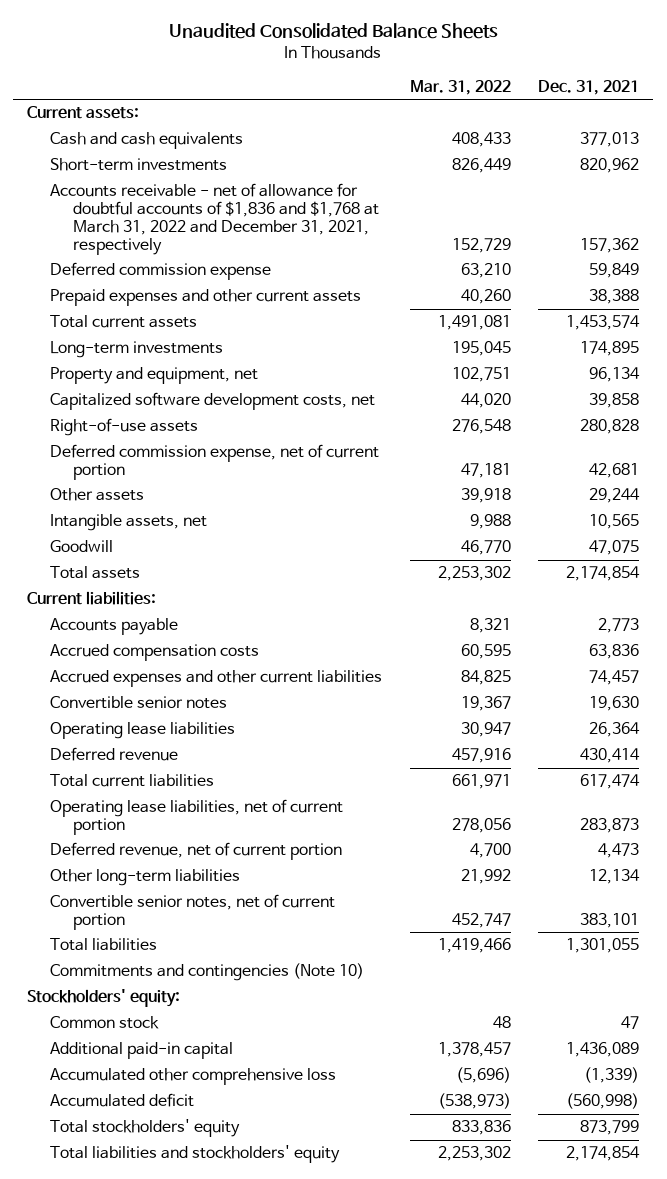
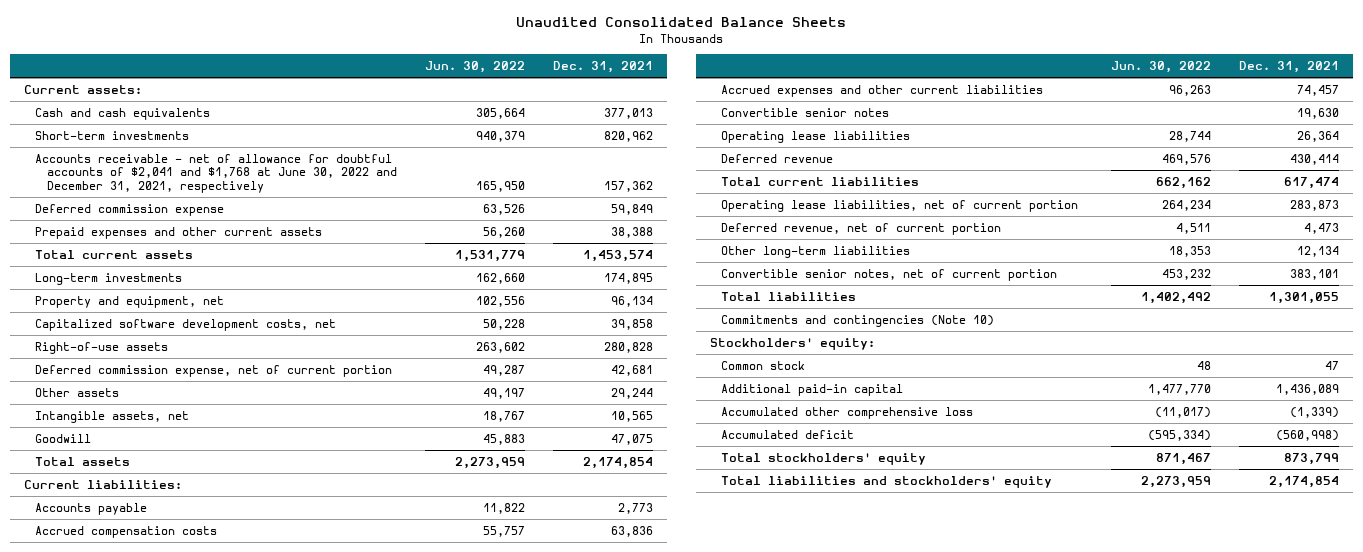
[409,79,511,95] Mar. 31, 2022 -> none
none -> [424,61,525,74] Jun. 30, 2022
[50,183,380,255] Accounts receivable - net of allowance for doubtful accounts of $1,836 and $1,768 at March 31, 2022 and December 31, 2021, respectively -> [35,153,397,194] Accounts receivable - net of allowance for doubtful accounts of $2,041 and $1,768 at June 30, 2022 and December 31, 2021, respectively

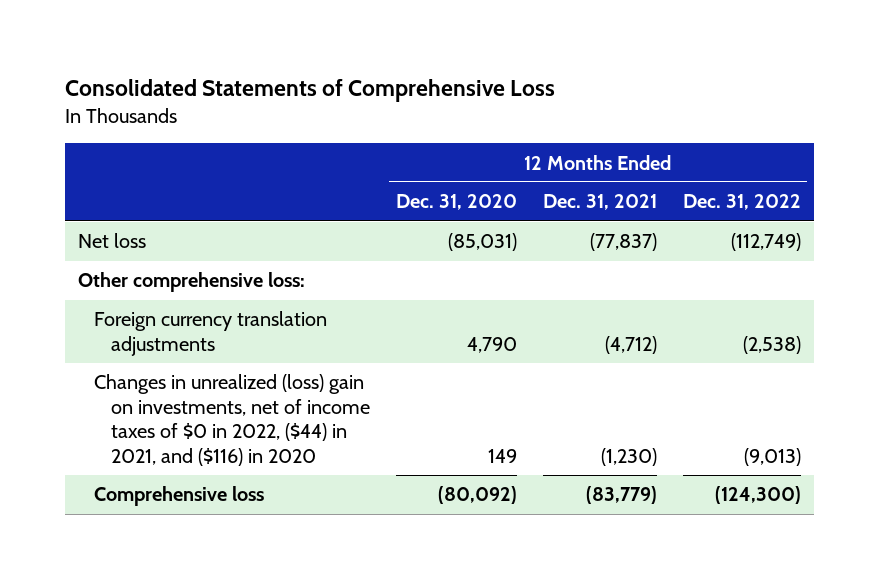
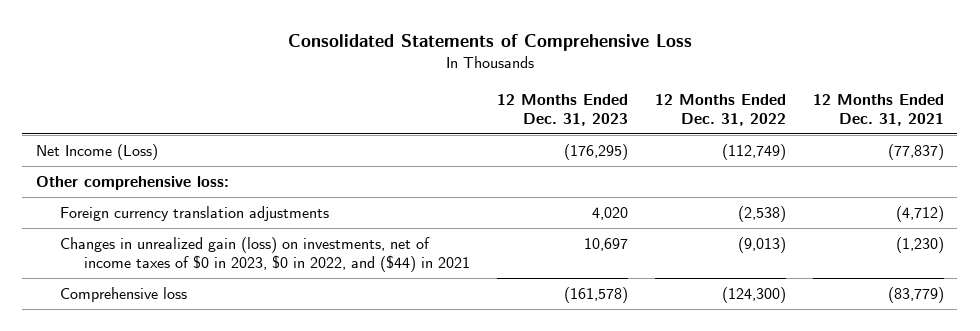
[395,194,517,211] Dec. 31, 2020 -> none
none -> [496,93,628,126] 12 Months Ended Dec. 31, 2023
[77,233,146,249] Net loss -> [36,143,159,160] Net Income (Loss)
[94,374,370,466] Changes in unrealized (loss) gain on investments, net of income taxes of $0 in 2022, ($44) in 2021, and ($116) in 2020 -> [59,236,470,273] Changes in unrealized gain (loss) on investments, net of income taxes of $0 in 2023, $0 in 2022, and ($44) in 2021

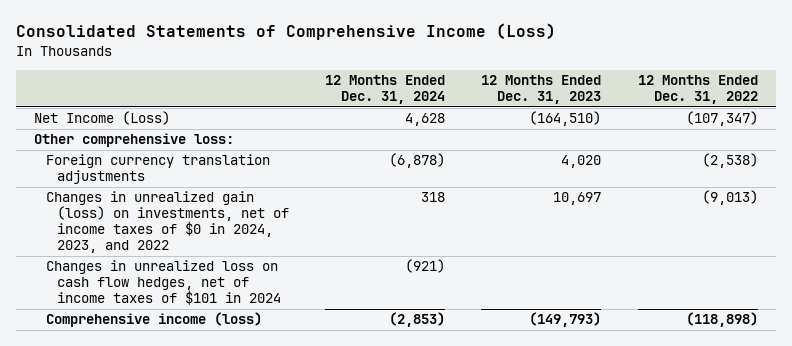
[287,33,692,51] Consolidated Statements of Comprehensive Loss -> [16,23,557,41] Consolidated Statements of Comprehensive Income (Loss)
[812,93,944,126] 12 Months Ended Dec. 31, 2021 -> none
none -> [325,75,446,105] 12 Months Ended Dec. 31, 2024
[563,143,628,160] (176,295) -> [529,111,602,127] (164,510)
[721,143,786,160] (112,749) -> [685,111,758,127] (107,347)
[59,236,470,273] Changes in unrealized gain (loss) on investments, net of income taxes of $0 in 2023, $0 in 2022, and ($44) in 2021 -> [45,191,289,254] Changes in unrealized gain (loss) on investments, net of income taxes of $0 in 2024, 2023, and 2022
none -> [45,260,281,306] Changes in unrealized loss on cash flow hedges, net of income taxes of $101 in 2024
[59,286,187,302] Comprehensive loss -> [45,312,262,328] Comprehensive income (loss)
[563,286,628,303] (161,578) -> [529,312,602,328] (149,793)
[721,286,786,303] (124,300) -> [685,312,758,328] (118,898)

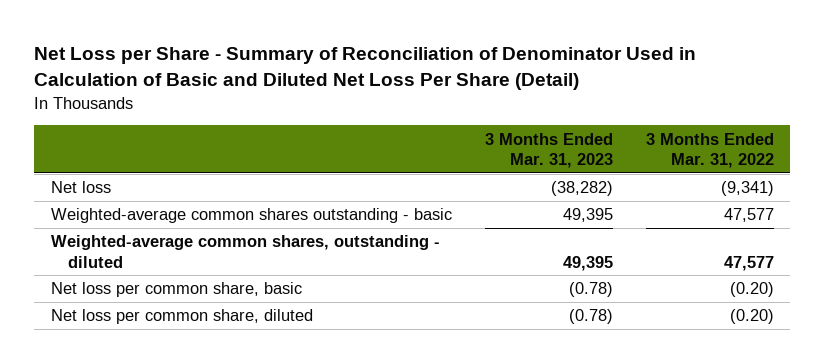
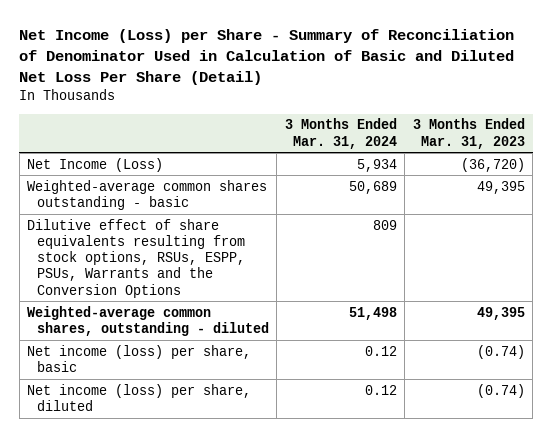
[34,47,697,91] Net Loss per Share - Summary of Reconciliation of Denominator Used in Calculation of Basic and Diluted Net Loss Per Share (Detail) -> [19,29,515,85] Net Income (Loss) per Share - Summary of Reconciliation of Denominator Used in Calculation of Basic and Diluted Net Loss Per Share (Detail)
[645,132,774,168] 3 Months Ended Mar. 31, 2022 -> none
none -> [284,118,397,149] 3 Months Ended Mar. 31, 2024
[50,181,111,194] Net loss -> [27,157,164,172] Net Income (Loss)
[550,181,613,197] (38,282) -> [460,157,525,172] (36,720)
none -> [27,218,245,298] Dilutive effect of share equivalents resulting from stock options, RSUs, ESPP, PSUs, Warrants and the Conversion Options
[50,282,302,298] Net loss per common share, basic -> [27,344,252,372] Net income (loss) per share, basic
[568,282,613,298] (0.78) -> [476,344,525,359] (0.74)
[50,309,313,325] Net loss per common share, diluted -> [27,383,252,411] Net income (loss) per share, diluted
[568,309,613,325] (0.78) -> [476,383,525,398] (0.74)

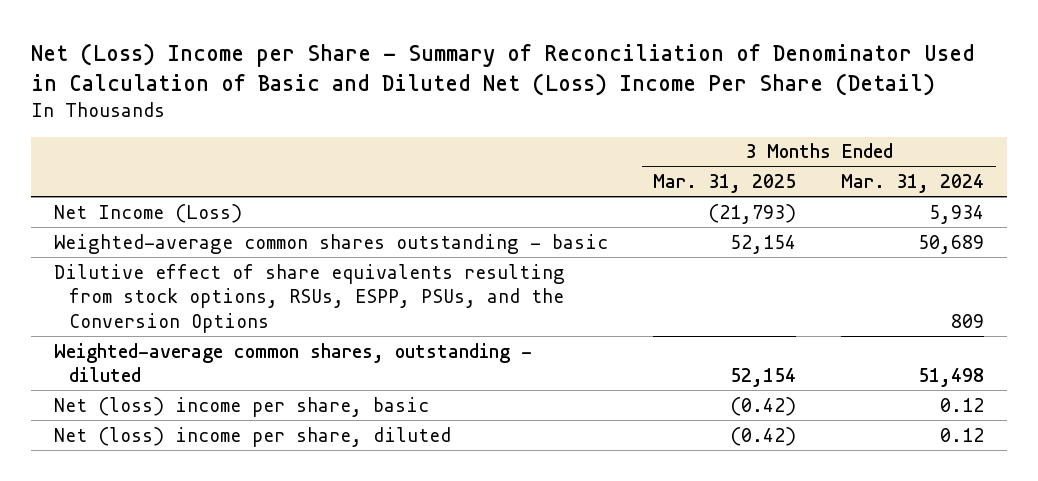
[19,29,515,85] Net Income (Loss) per Share - Summary of Reconciliation of Denominator Used in Calculation of Basic and Diluted Net Loss Per Share (Detail) -> [31,43,976,97] Net (Loss) Income per Share - Summary of Reconciliation of Denominator Used in Calculation of Basic and Diluted Net (Loss) Income Per Share (Detail)
[412,118,525,149] 3 Months Ended Mar. 31, 2023 -> none
none -> [653,173,797,193] Mar. 31, 2025
[27,218,245,298] Dilutive effect of share equivalents resulting from stock options, RSUs, ESPP, PSUs, Warrants and the Conversion Options -> [53,263,565,333] Dilutive effect of share equivalents resulting from stock options, RSUs, ESPP, PSUs, and the Conversion Options
[27,344,252,372] Net income (loss) per share, basic -> [53,396,429,417] Net (loss) income per share, basic
[27,383,252,411] Net income (loss) per share, diluted -> [53,426,451,447] Net (loss) income per share, diluted

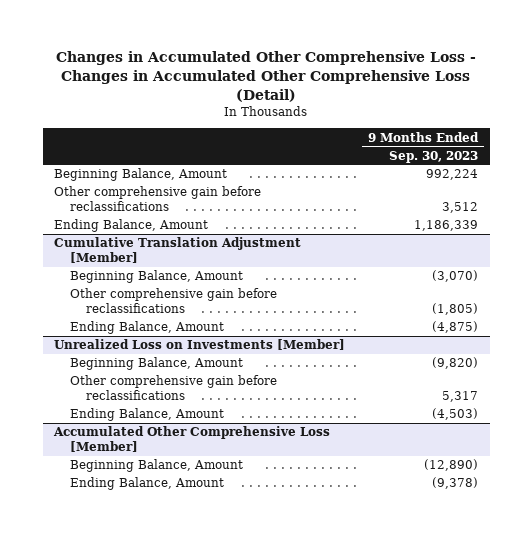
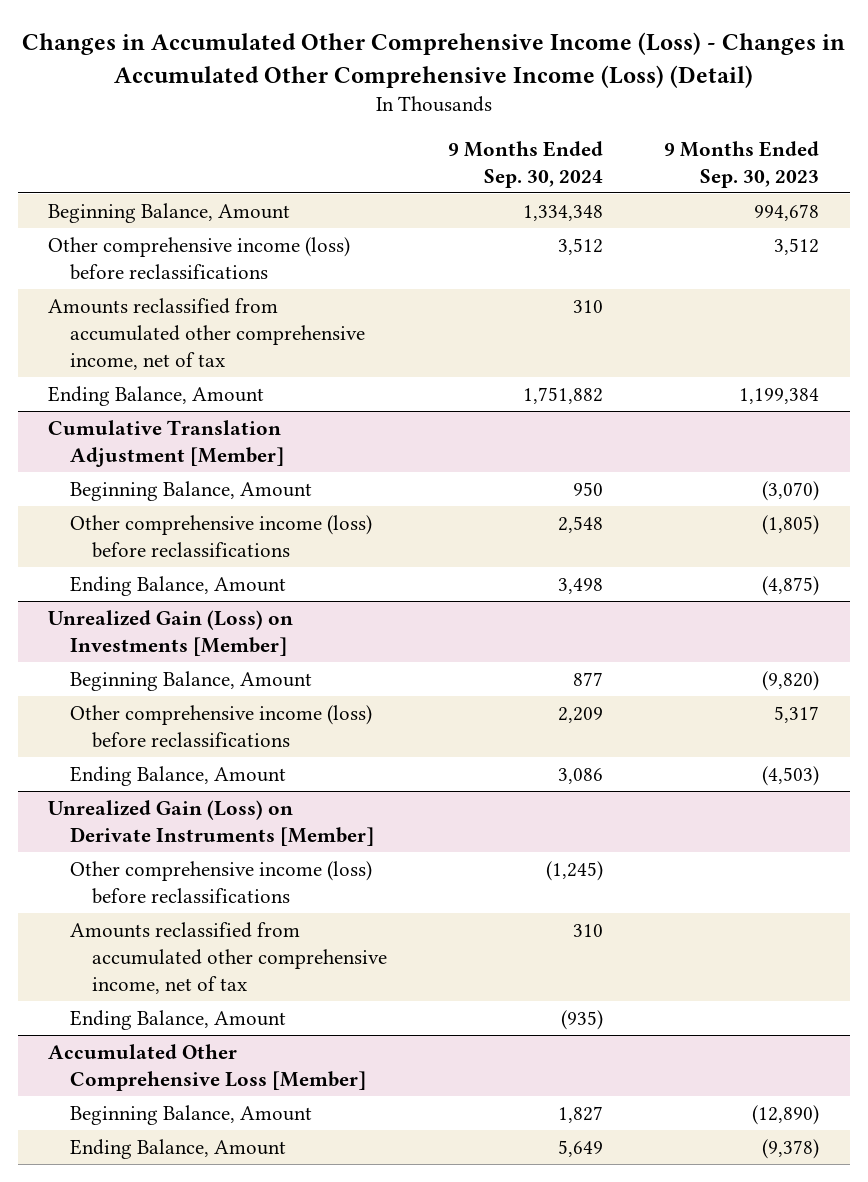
[56,50,477,102] Changes in Accumulated Other Comprehensive Loss - Changes in Accumulated Other Comprehensive Loss (Detail) -> [21,32,845,88] Changes in Accumulated Other Comprehensive Income (Loss) - Changes in Accumulated Other Comprehensive Income (Loss) (Detail)
none -> [447,140,603,188] 9 Months Ended Sep. 30, 2024
[426,169,479,181] 992,224 -> [754,203,820,221] 994,678
[54,186,262,212] Other comprehensive gain before reclassifications -> [48,236,351,280] Other comprehensive income (loss) before reclassifications
none -> [48,297,366,370] Amounts reclassified from accumulated other comprehensive income, net of tax
[414,220,479,232] 1,186,339 -> [739,387,820,404] 1,199,384
[69,288,277,314] Other comprehensive gain before reclassifications -> [70,514,373,558] Other comprehensive income (loss) before reclassifications
[54,339,346,351] Unrealized Loss on Investments [Member] -> [48,609,294,656] Unrealized Gain (Loss) on Investments [Member]
[69,375,277,401] Other comprehensive gain before reclassifications -> [70,704,373,748] Other comprehensive income (loss) before reclassifications
none -> [48,799,375,846] Unrealized Gain (Loss) on Derivate Instruments [Member]
none -> [70,860,373,904] Other comprehensive income (loss) before reclassifications
none -> [70,921,387,994] Amounts reclassified from accumulated other comprehensive income, net of tax
none -> [70,1009,287,1030] Ending Balance, Amount

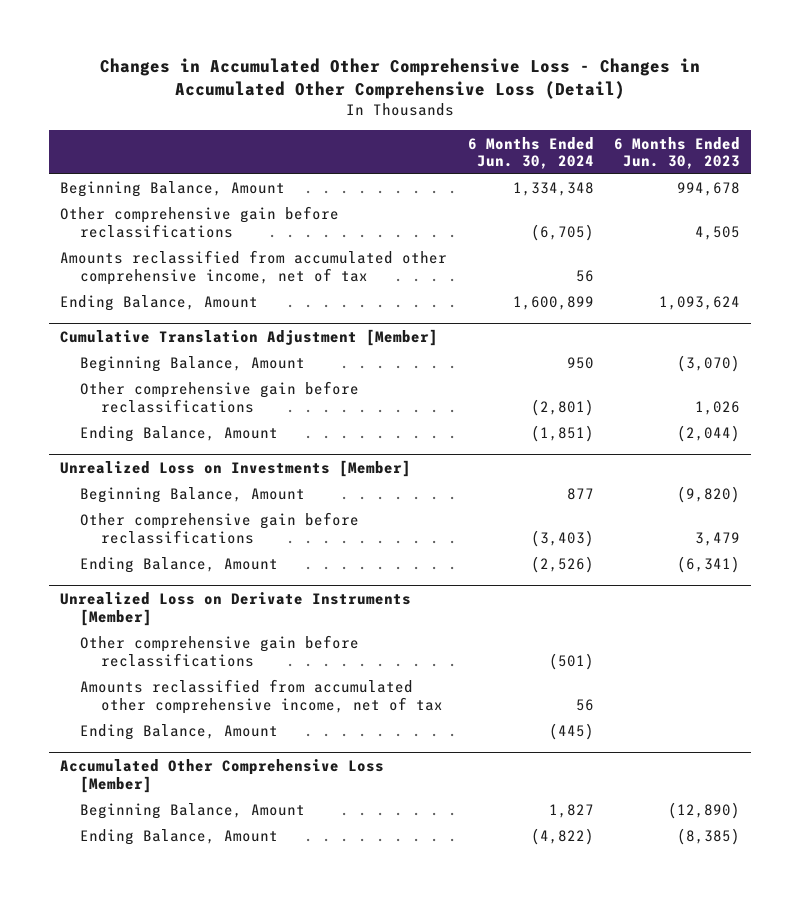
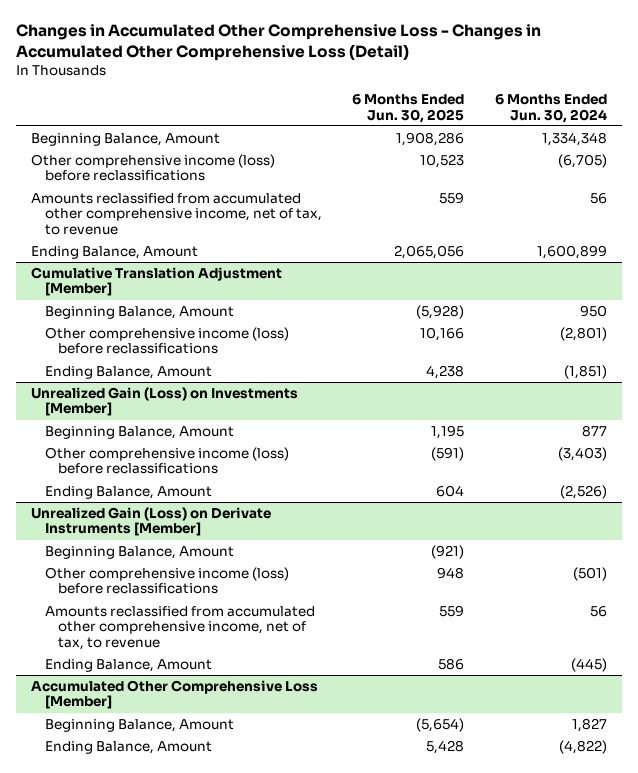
[614,136,741,169] 6 Months Ended Jun. 30, 2023 -> none
none -> [352,94,465,123] 6 Months Ended Jun. 30, 2025
[59,206,339,238] Other comprehensive gain before reclassifications -> [31,153,276,182] Other comprehensive income (loss) before reclassifications
[59,250,447,285] Amounts reclassified from accumulated other comprehensive income, net of tax -> [31,192,322,235] Amounts reclassified from accumulated other comprehensive income, net of tax, to revenue
[80,381,360,413] Other comprehensive gain before reclassifications -> [44,326,289,355] Other comprehensive income (loss) before reclassifications
[59,460,411,478] Unrealized Loss on Investments [Member] -> [31,386,299,417] Unrealized Gain (Loss) on Investments [Member]
[80,512,360,544] Other comprehensive gain before reclassifications -> [44,446,289,475] Other comprehensive income (loss) before reclassifications
[59,592,411,626] Unrealized Loss on Derivate Instruments [Member] -> [31,506,272,537] Unrealized Gain (Loss) on Derivate Instruments [Member]
none -> [44,545,234,559] Beginning Balance, Amount
[80,635,360,667] Other comprehensive gain before reclassifications -> [44,566,289,595] Other comprehensive income (loss) before reclassifications
[80,679,443,714] Amounts reclassified from accumulated other comprehensive income, net of tax -> [44,605,315,650] Amounts reclassified from accumulated other comprehensive income, net of tax, to revenue

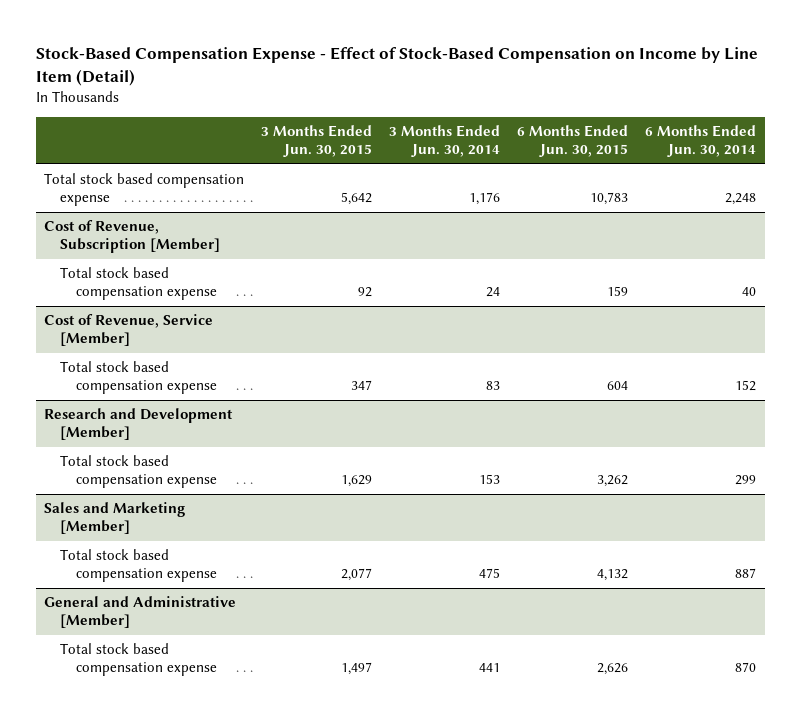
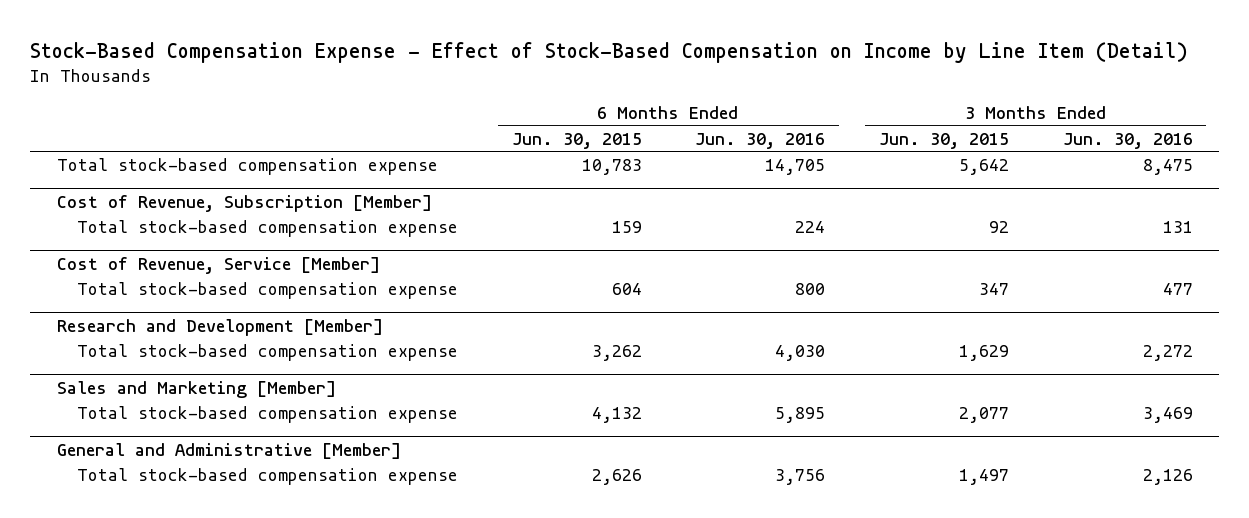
[389,124,501,158] 3 Months Ended Jun. 30, 2014 -> none
[645,124,757,158] 6 Months Ended Jun. 30, 2014 -> none
none -> [695,132,826,149] Jun. 30, 2016
none -> [1062,132,1193,149] Jun. 30, 2016
[44,173,245,207] Total stock based compensation expense -> [56,158,438,176] Total stock-based compensation expense
[59,267,217,301] Total stock based compensation expense -> [76,220,458,238] Total stock-based compensation expense
[59,361,217,395] Total stock based compensation expense -> [76,282,458,300] Total stock-based compensation expense
[59,455,217,489] Total stock based compensation expense -> [76,344,458,362] Total stock-based compensation expense
[59,549,217,583] Total stock based compensation expense -> [76,406,458,424] Total stock-based compensation expense
[59,643,217,677] Total stock based compensation expense -> [76,468,458,486] Total stock-based compensation expense

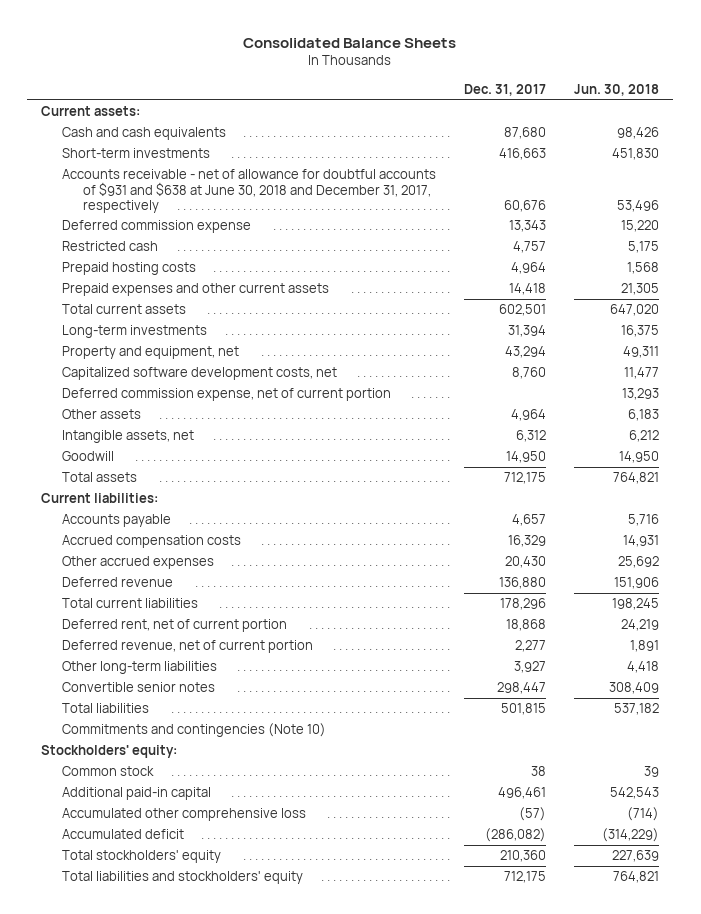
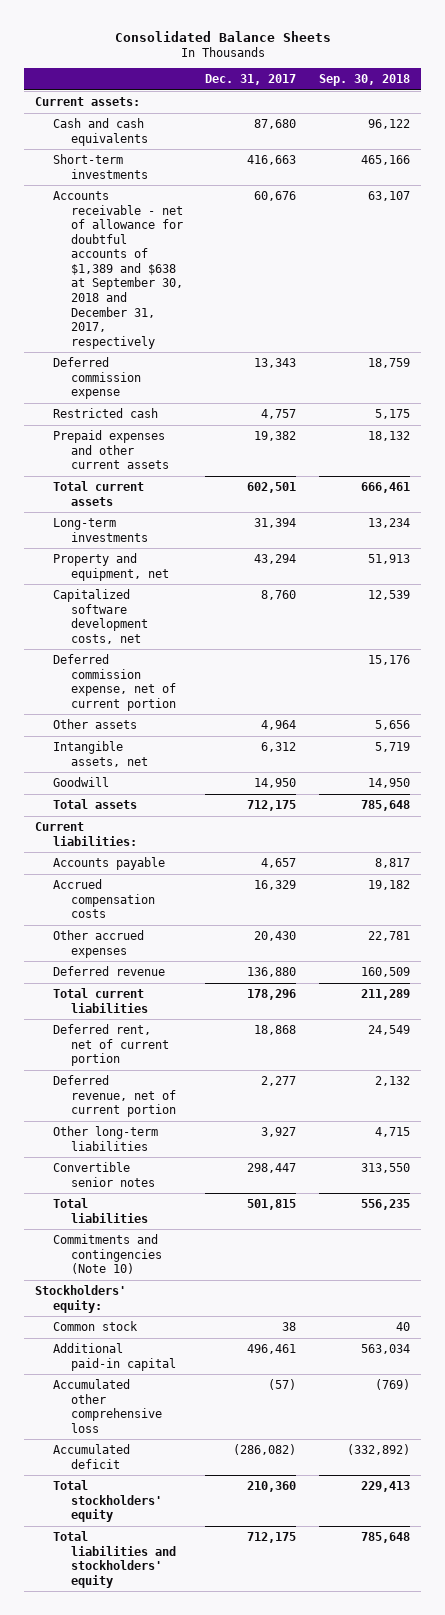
[574,83,660,96] Jun. 30, 2018 -> none
none -> [318,74,410,87] Sep. 30, 2018
[62,169,437,213] Accounts receivable - net of allowance for doubtful accounts of $931 and $638 at June 30, 2018 and December 31, 2017, respectively -> [52,190,183,349] Accounts receivable - net of allowance for doubtful accounts of $1,389 and $638 at September 30, 2018 and December 31, 2017, respectively
[62,262,197,276] Prepaid hosting costs -> none
[509,283,547,296] 14,418 -> [254,430,297,441] 19,382

